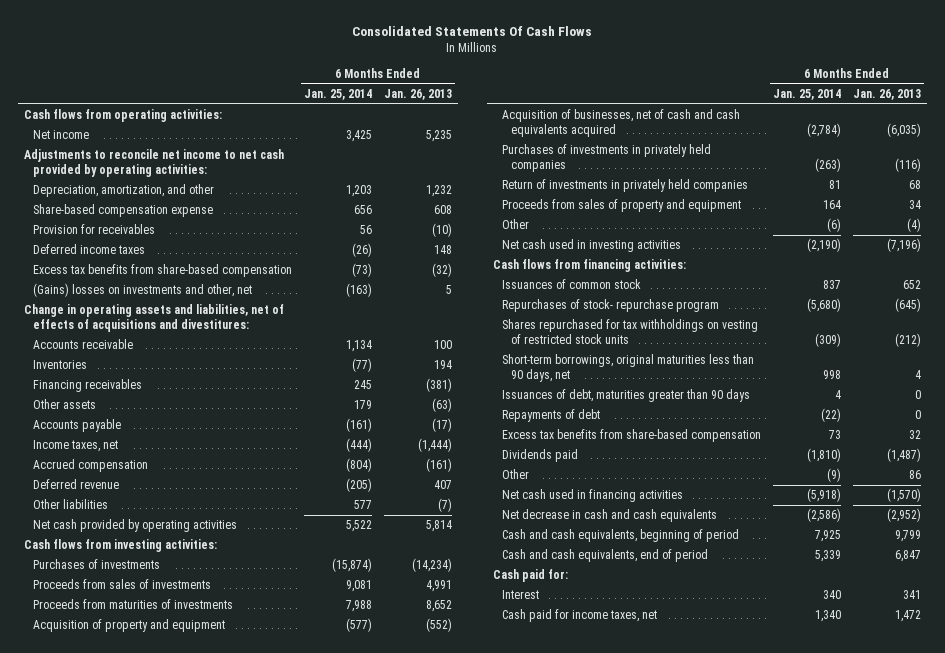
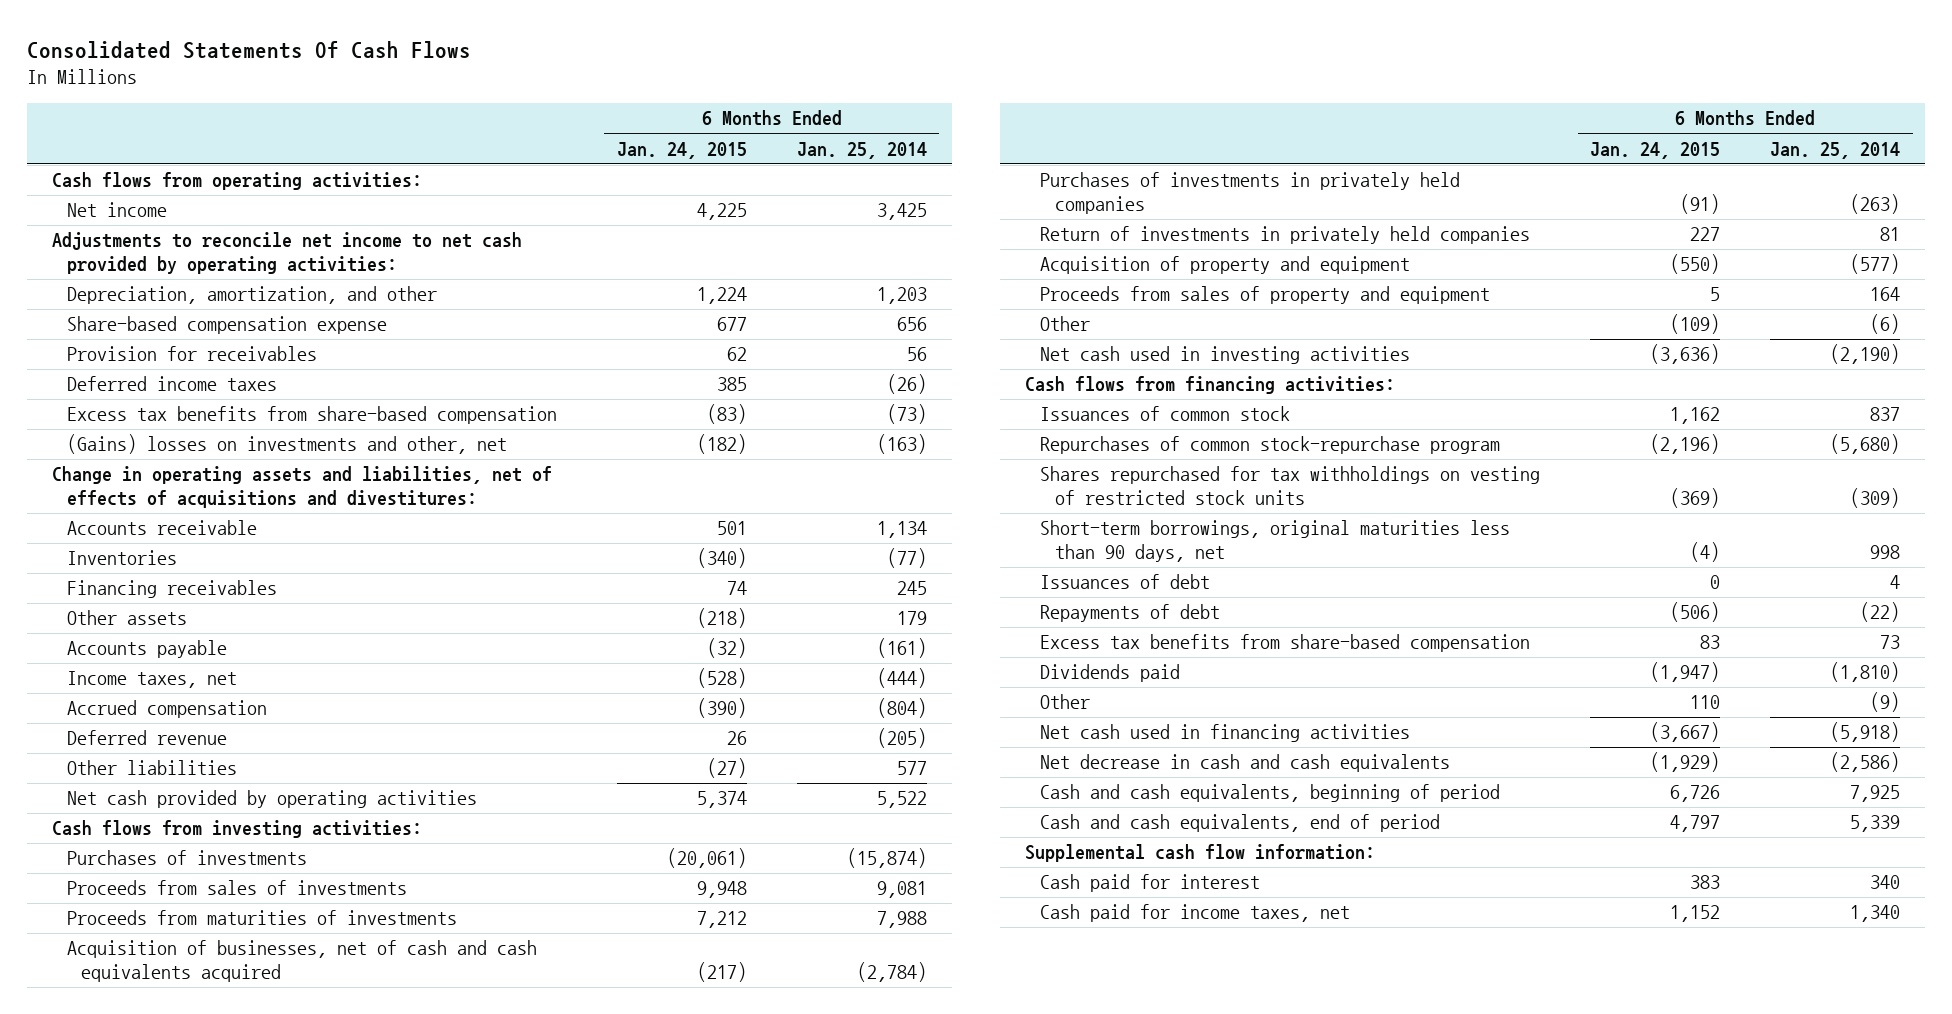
[383,89,452,101] Jan. 26, 2013 -> none
none -> [616,141,747,159] Jan. 24, 2015
[32,619,225,633] Acquisition of property and equipment -> [1040,256,1411,275] Acquisition of property and equipment
[502,299,720,313] Repurchases of stock- repurchase program -> [1040,436,1501,455] Repurchases of common stock-repurchase program
[502,389,751,403] Issuances of debt, maturities greater than 90 days -> [1040,574,1211,590] Issuances of debt
[493,569,569,583] Cash paid for: -> [1025,844,1376,863] Supplemental cash flow information:
[502,590,540,600] Interest -> [1040,874,1261,893] Cash paid for interest

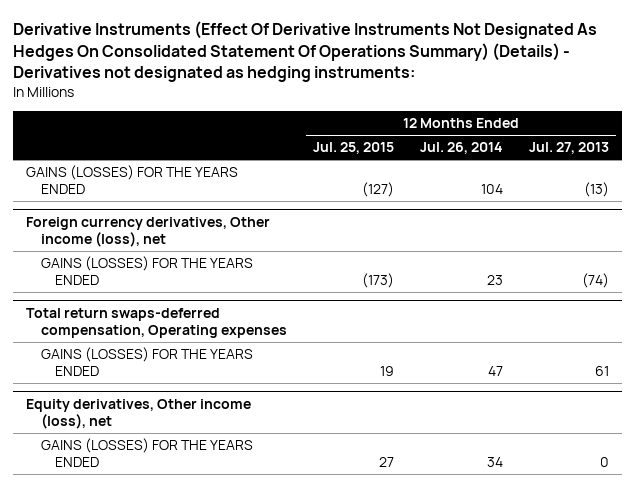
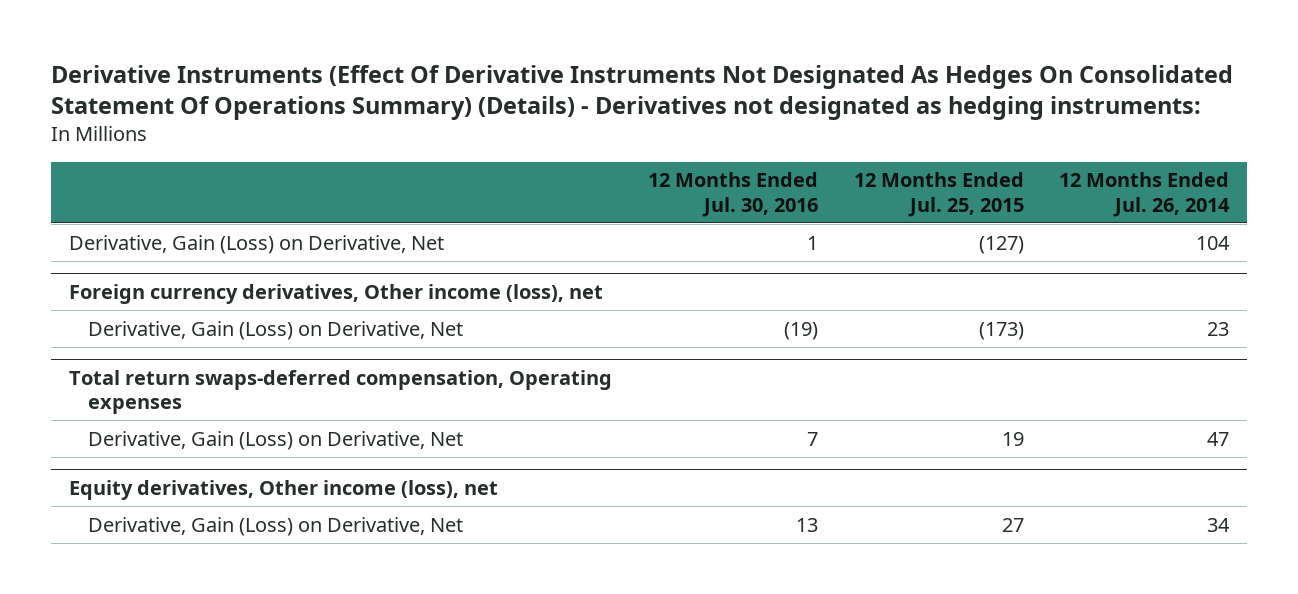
[529,142,610,155] Jul. 27, 2013 -> none
none -> [647,172,818,217] 12 Months Ended Jul. 30, 2016
[26,165,239,195] GAINS (LOSSES) FOR THE YEARS ENDED -> [68,234,444,254] Derivative, Gain (Loss) on Derivative, Net
[40,256,253,286] GAINS (LOSSES) FOR THE YEARS ENDED -> [87,320,463,340] Derivative, Gain (Loss) on Derivative, Net
[40,347,253,377] GAINS (LOSSES) FOR THE YEARS ENDED -> [87,430,463,450] Derivative, Gain (Loss) on Derivative, Net
[40,438,253,468] GAINS (LOSSES) FOR THE YEARS ENDED -> [87,516,463,536] Derivative, Gain (Loss) on Derivative, Net

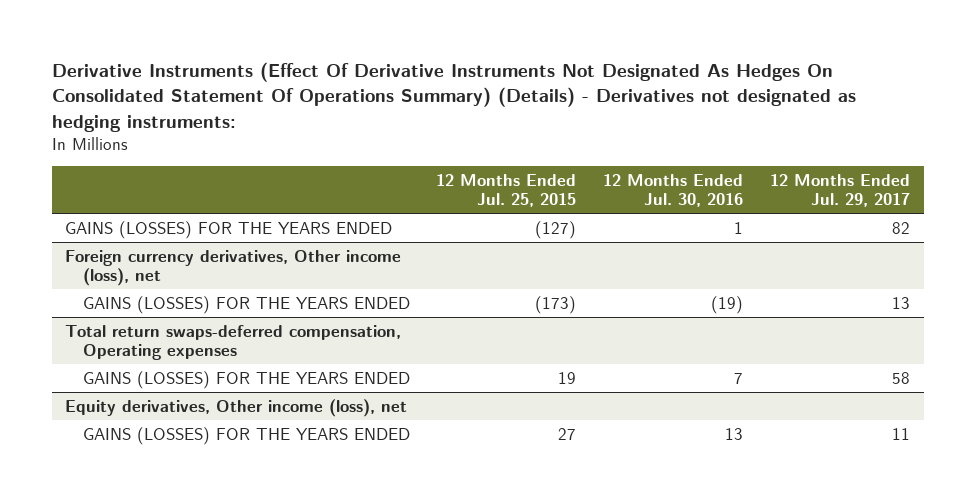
[1059,172,1231,217] 12 Months Ended Jul. 26, 2014 -> none
none -> [770,173,911,207] 12 Months Ended Jul. 29, 2017
[68,234,444,254] Derivative, Gain (Loss) on Derivative, Net -> [65,220,393,239] GAINS (LOSSES) FOR THE YEARS ENDED
[87,320,463,340] Derivative, Gain (Loss) on Derivative, Net -> [82,295,410,314] GAINS (LOSSES) FOR THE YEARS ENDED
[87,430,463,450] Derivative, Gain (Loss) on Derivative, Net -> [82,370,410,389] GAINS (LOSSES) FOR THE YEARS ENDED
[87,516,463,536] Derivative, Gain (Loss) on Derivative, Net -> [82,426,410,445] GAINS (LOSSES) FOR THE YEARS ENDED

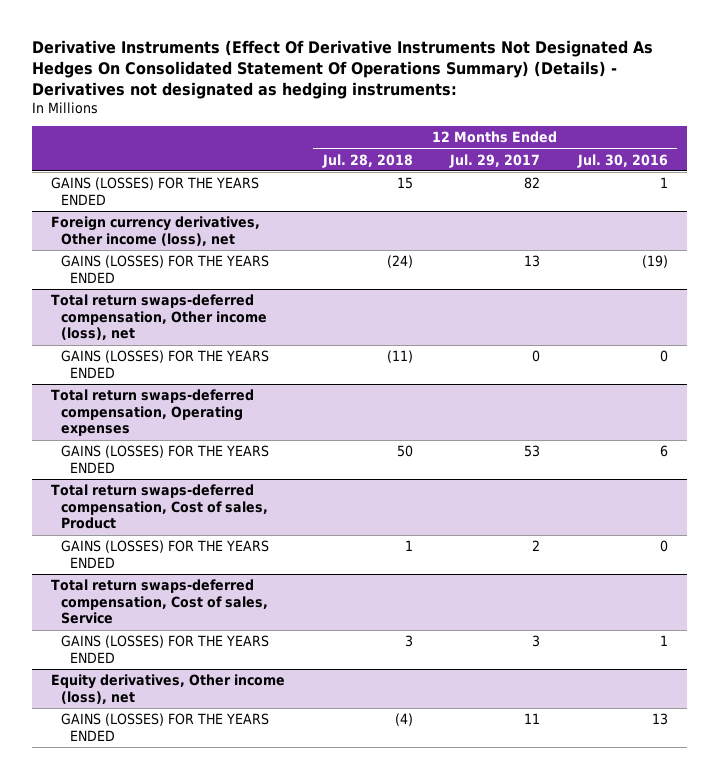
[436,173,577,207] 12 Months Ended Jul. 25, 2015 -> none
none -> [321,153,413,168] Jul. 28, 2018
none -> [50,294,267,341] Total return swaps-deferred compensation, Other income (loss), net
none -> [60,350,269,378] GAINS (LOSSES) FOR THE YEARS ENDED
[734,372,744,384] 7 -> [659,445,668,458] 6
[892,371,911,384] 58 -> [524,445,541,458] 53
none -> [50,484,268,530] Total return swaps-deferred compensation, Cost of sales, Product
none -> [60,540,269,568] GAINS (LOSSES) FOR THE YEARS ENDED
none -> [50,579,268,625] Total return swaps-deferred compensation, Cost of sales, Service
none -> [60,635,269,663] GAINS (LOSSES) FOR THE YEARS ENDED

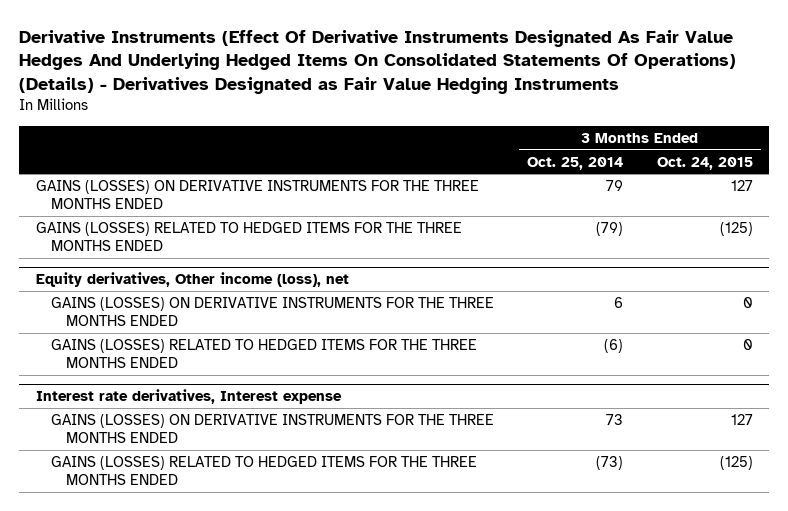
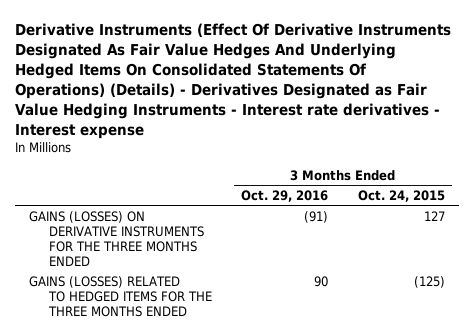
[19,29,737,94] Derivative Instruments (Effect Of Derivative Instruments Designated As Fair Value Hedges And Underlying Hedged Items On Consolidated Statements Of Operations) (Details) - Derivatives Designated as Fair Value Hedging Instruments -> [14,22,451,139] Derivative Instruments (Effect Of Derivative Instruments Designated As Fair Value Hedges And Underlying Hedged Items On Consolidated Statements Of Operations) (Details) - Derivatives Designated as Fair Value Hedging Instruments - Interest rate derivatives - Interest expense
[527,156,624,170] Oct. 25, 2014 -> none
none -> [241,189,329,202] Oct. 29, 2016
[35,272,349,288] Equity derivatives, Other income (loss), net -> none
[50,297,494,327] GAINS (LOSSES) ON DERIVATIVE INSTRUMENTS FOR THE THREE MONTHS ENDED -> none
[50,339,477,369] GAINS (LOSSES) RELATED TO HEDGED ITEMS FOR THE THREE MONTHS ENDED -> none
[35,389,342,405] Interest rate derivatives, Interest expense -> none
[50,414,494,444] GAINS (LOSSES) ON DERIVATIVE INSTRUMENTS FOR THE THREE MONTHS ENDED -> none
[50,456,477,486] GAINS (LOSSES) RELATED TO HEDGED ITEMS FOR THE THREE MONTHS ENDED -> none

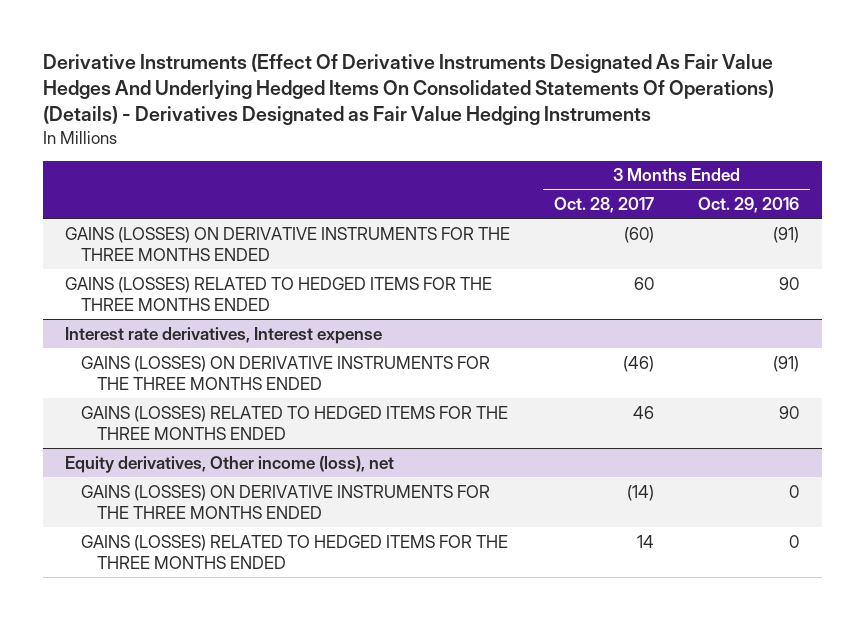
[14,22,451,139] Derivative Instruments (Effect Of Derivative Instruments Designated As Fair Value Hedges And Underlying Hedged Items On Consolidated Statements Of Operations) (Details) - Derivatives Designated as Fair Value Hedging Instruments - Interest rate derivatives - Interest expense -> [42,53,774,126] Derivative Instruments (Effect Of Derivative Instruments Designated As Fair Value Hedges And Underlying Hedged Items On Consolidated Statements Of Operations) (Details) - Derivatives Designated as Fair Value Hedging Instruments
[357,189,445,202] Oct. 24, 2015 -> none
none -> [554,197,655,214] Oct. 28, 2017
none -> [64,326,382,344] Interest rate derivatives, Interest expense
none -> [80,355,490,390] GAINS (LOSSES) ON DERIVATIVE INSTRUMENTS FOR THE THREE MONTHS ENDED
none -> [80,405,508,440] GAINS (LOSSES) RELATED TO HEDGED ITEMS FOR THE THREE MONTHS ENDED
none -> [64,455,394,473] Equity derivatives, Other income (loss), net
none -> [80,484,490,519] GAINS (LOSSES) ON DERIVATIVE INSTRUMENTS FOR THE THREE MONTHS ENDED
none -> [80,534,508,569] GAINS (LOSSES) RELATED TO HEDGED ITEMS FOR THE THREE MONTHS ENDED

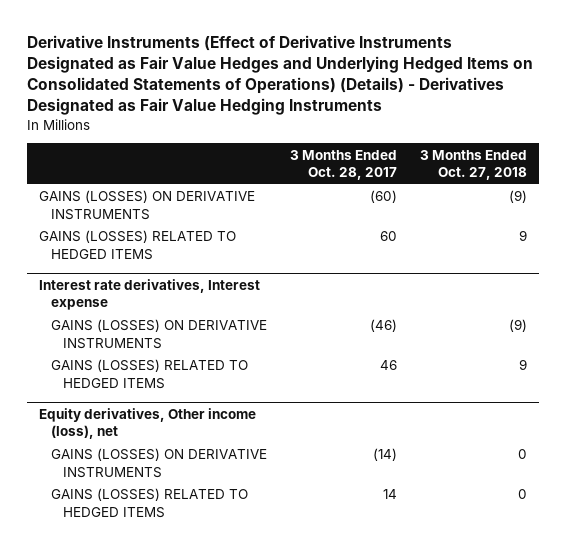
[42,53,774,126] Derivative Instruments (Effect Of Derivative Instruments Designated As Fair Value Hedges And Underlying Hedged Items On Consolidated Statements Of Operations) (Details) - Derivatives Designated as Fair Value Hedging Instruments -> [27,35,534,116] Derivative Instruments (Effect of Derivative Instruments Designated as Fair Value Hedges and Underlying Hedged Items on Consolidated Statements of Operations) (Details) - Derivatives Designated as Fair Value Hedging Instruments
[698,197,800,214] Oct. 29, 2016 -> none
none -> [419,149,527,181] 3 Months Ended Oct. 27, 2018
[64,226,510,261] GAINS (LOSSES) ON DERIVATIVE INSTRUMENTS FOR THE THREE MONTHS ENDED -> [38,190,255,220] GAINS (LOSSES) ON DERIVATIVE INSTRUMENTS
[64,276,492,311] GAINS (LOSSES) RELATED TO HEDGED ITEMS FOR THE THREE MONTHS ENDED -> [38,230,236,260] GAINS (LOSSES) RELATED TO HEDGED ITEMS
[80,355,490,390] GAINS (LOSSES) ON DERIVATIVE INSTRUMENTS FOR THE THREE MONTHS ENDED -> [50,319,267,349] GAINS (LOSSES) ON DERIVATIVE INSTRUMENTS
[80,405,508,440] GAINS (LOSSES) RELATED TO HEDGED ITEMS FOR THE THREE MONTHS ENDED -> [50,359,248,389] GAINS (LOSSES) RELATED TO HEDGED ITEMS
[80,484,490,519] GAINS (LOSSES) ON DERIVATIVE INSTRUMENTS FOR THE THREE MONTHS ENDED -> [50,448,267,478] GAINS (LOSSES) ON DERIVATIVE INSTRUMENTS
[80,534,508,569] GAINS (LOSSES) RELATED TO HEDGED ITEMS FOR THE THREE MONTHS ENDED -> [50,488,248,518] GAINS (LOSSES) RELATED TO HEDGED ITEMS

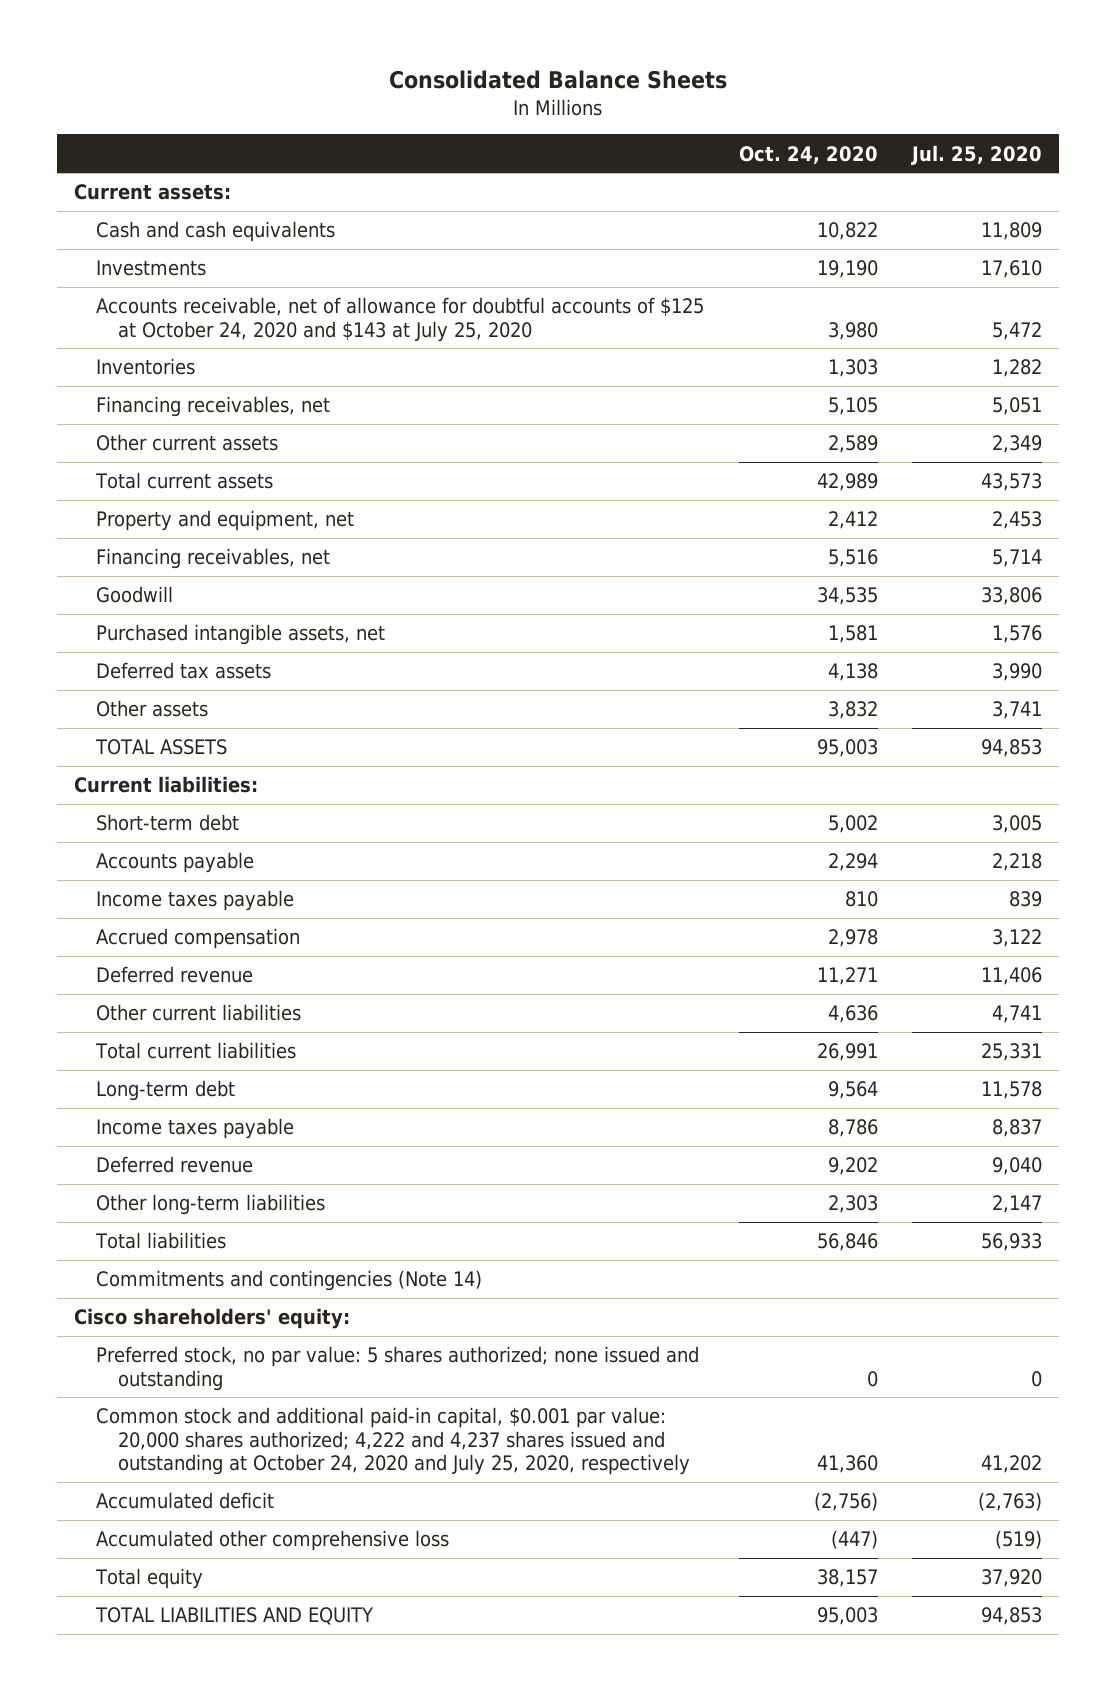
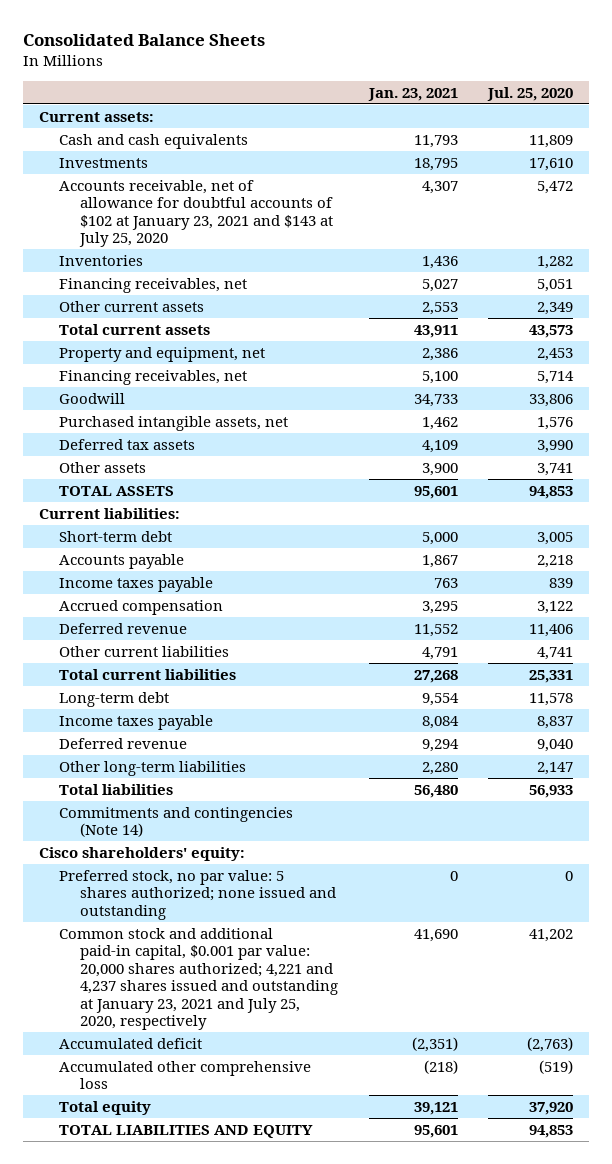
[738,145,878,164] Oct. 24, 2020 -> none
none -> [367,87,458,101] Jan. 23, 2021
[96,297,705,342] Accounts receivable, net of allowance for doubtful accounts of $125 at October 24, 2020 and $143 at July 25, 2020 -> [59,179,333,248] Accounts receivable, net of allowance for doubtful accounts of $102 at January 23, 2021 and $143 at July 25, 2020
[96,1407,691,1475] Common stock and additional paid-in capital, $0.001 par value: 20,000 shares authorized; 4,222 and 4,237 shares issued and outstanding at October 24, 2020 and July 25, 2020, respectively -> [59,927,338,1031] Common stock and additional paid-in capital, $0.001 par value: 20,000 shares authorized; 4,221 and 4,237 shares issued and outstanding at January 23, 2021 and July 25, 2020, respectively

